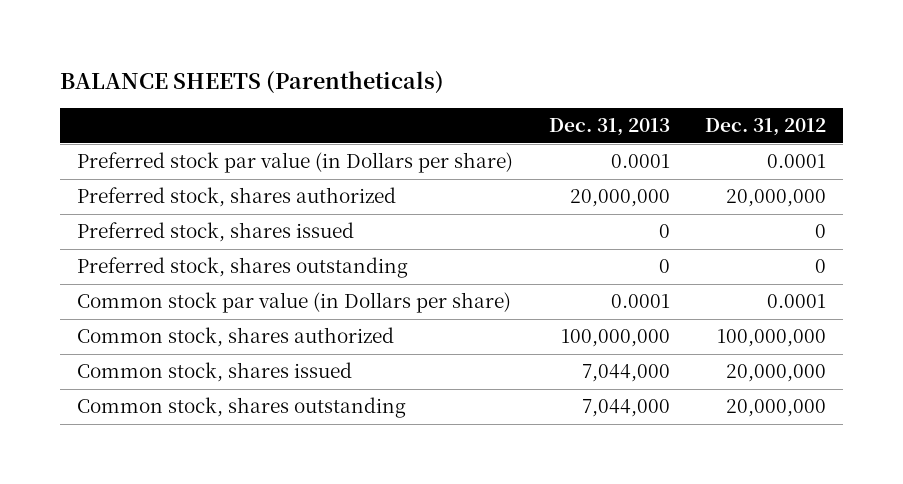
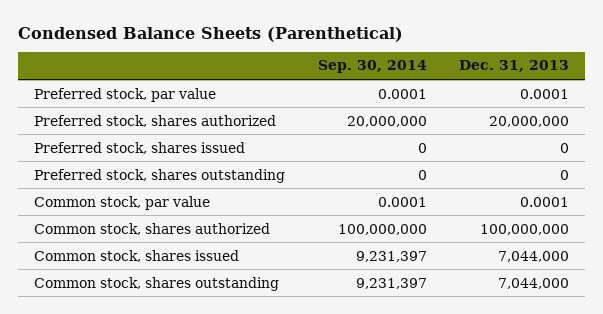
[59,71,444,95] BALANCE SHEETS (Parentheticals) -> [17,26,403,42] Condensed Balance Sheets (Parenthetical)
[704,118,826,137] Dec. 31, 2012 -> none
none -> [317,60,427,74] Sep. 30, 2014
[77,152,514,174] Preferred stock par value (in Dollars per share) -> [34,87,217,102] Preferred stock, par value
[77,292,512,314] Common stock par value (in Dollars per share) -> [34,195,211,210] Common stock, par value

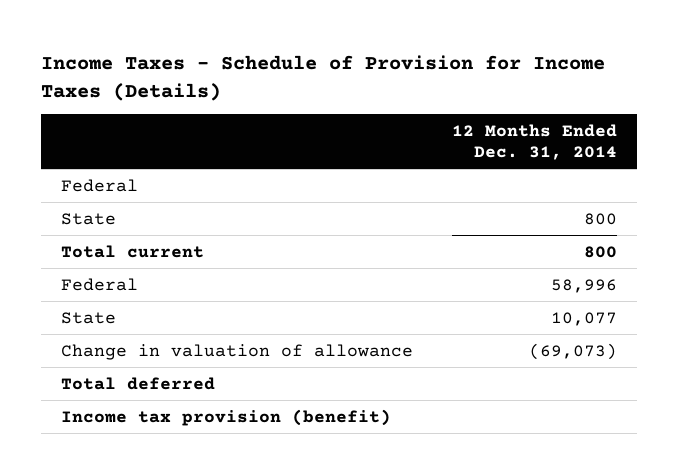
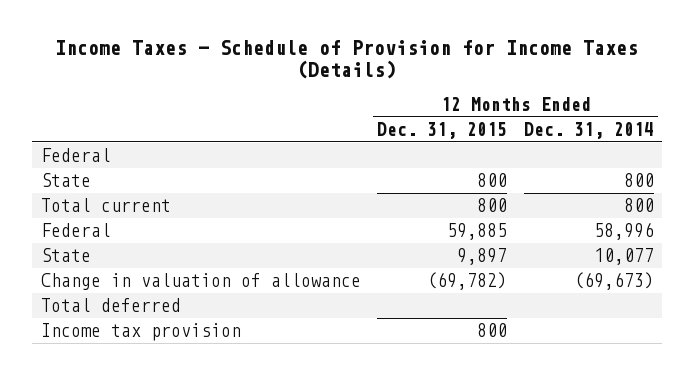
none -> [377,122,508,140] Dec. 31, 2015
[529,342,618,360] (69,073) -> [573,272,654,291] (69,673)
[61,408,392,426] Income tax provision (benefit) -> [40,323,241,342] Income tax provision

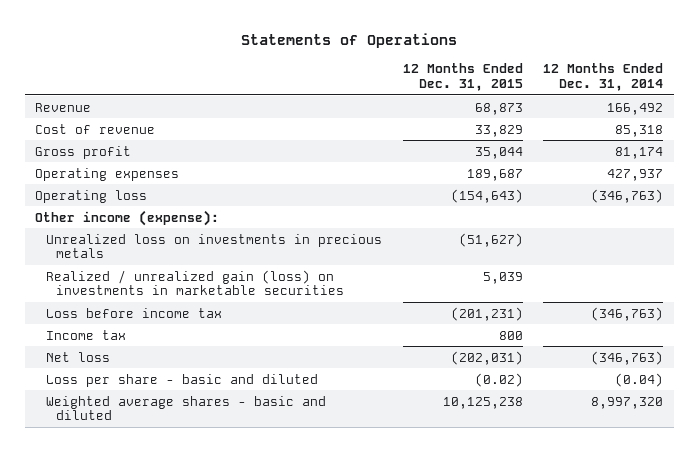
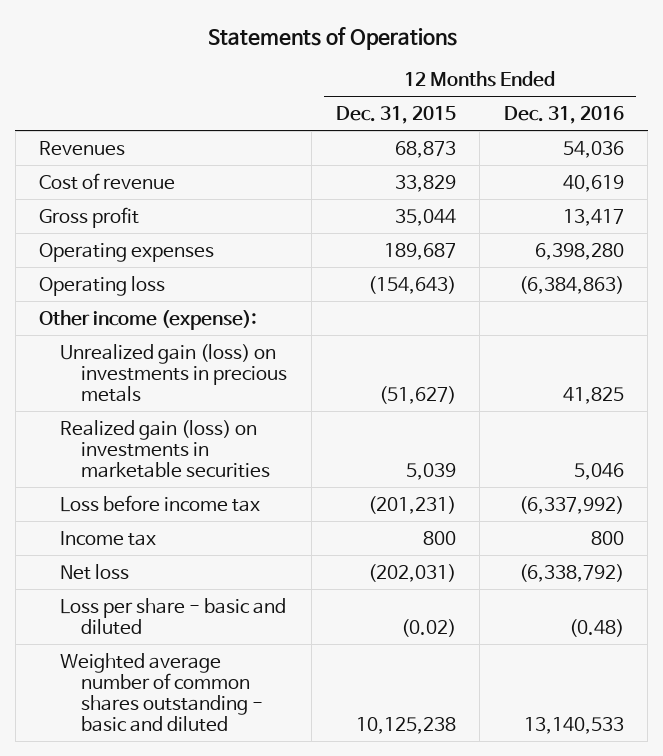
[543,63,664,92] 12 Months Ended Dec. 31, 2014 -> none
none -> [503,105,624,124] Dec. 31, 2016
[35,102,92,112] Revenue -> [39,140,126,156] Revenues
[45,233,382,259] Unrealized loss on investments in precious metals -> [60,343,288,402] Unrealized gain (loss) on investments in precious metals
[45,269,345,296] Realized / unrealized gain (loss) on investments in marketable securities -> [60,419,271,478] Realized gain (loss) on investments in marketable securities
[45,395,326,421] Weighted average shares - basic and diluted -> [60,652,264,733] Weighted average number of common shares outstanding - basic and diluted

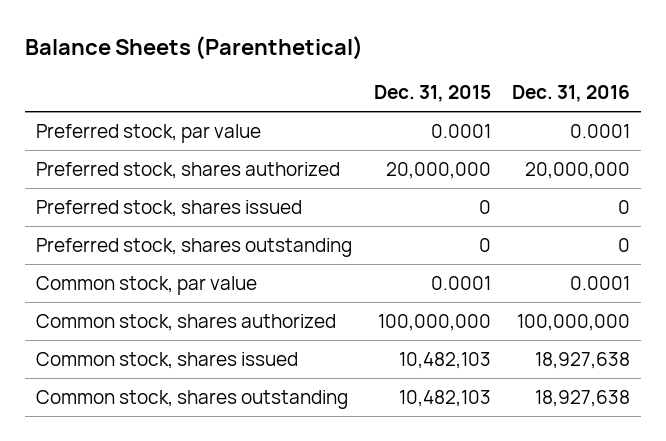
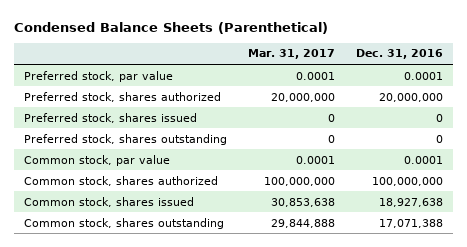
[25,35,364,60] Balance Sheets (Parenthetical) -> [14,21,329,34] Condensed Balance Sheets (Parenthetical)
[373,85,491,103] Dec. 31, 2015 -> none
none -> [248,49,336,60] Mar. 31, 2017
[535,389,631,407] 18,927,638 -> [378,218,443,228] 17,071,388

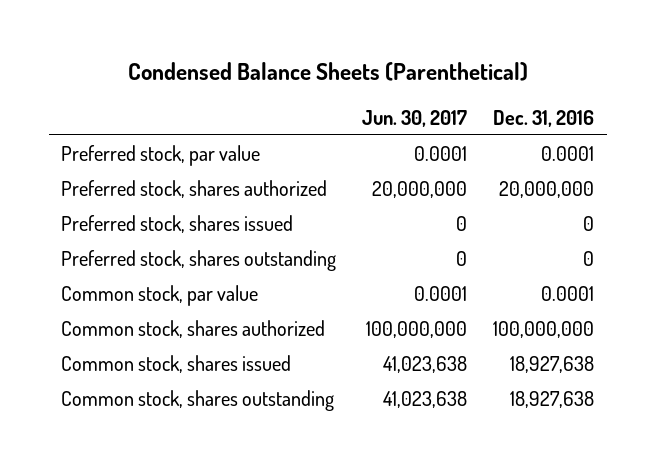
[248,49,336,60] Mar. 31, 2017 -> none
none -> [362,109,468,127] Jun. 30, 2017
[378,218,443,228] 17,071,388 -> [510,390,595,408] 18,927,638

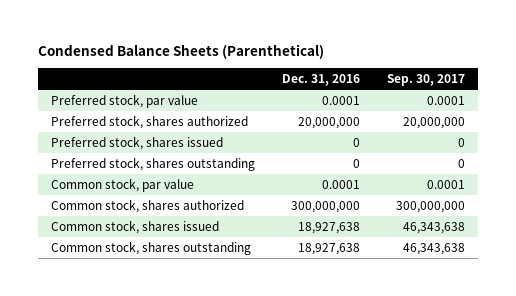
[362,109,468,127] Jun. 30, 2017 -> none
none -> [386,73,465,86] Sep. 30, 2017
[493,320,595,338] 100,000,000 -> [291,200,361,213] 300,000,000

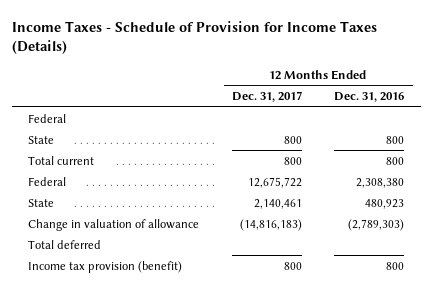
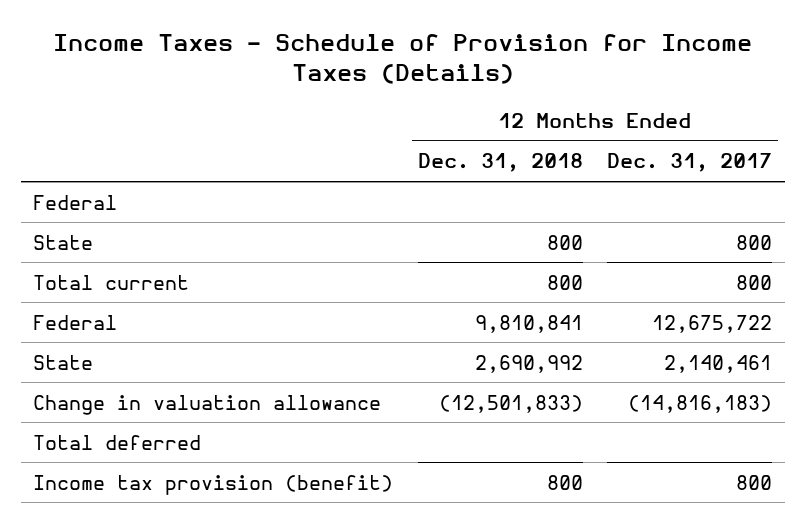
[334,92,405,103] Dec. 31, 2016 -> none
none -> [417,153,583,173] Dec. 31, 2018
[28,218,200,231] Change in valuation of allowance -> [33,394,382,415] Change in valuation allowance

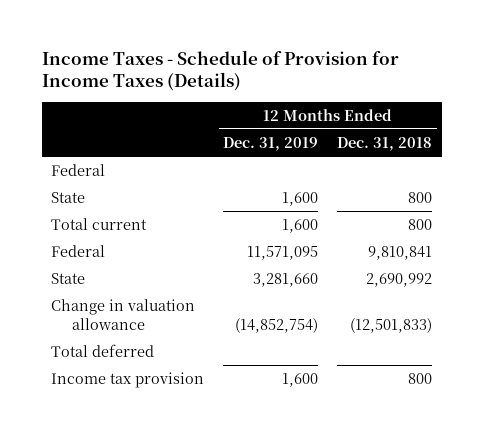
[607,153,773,173] Dec. 31, 2017 -> none
none -> [223,136,319,151] Dec. 31, 2019
[33,474,394,495] Income tax provision (benefit) -> [51,371,205,388] Income tax provision

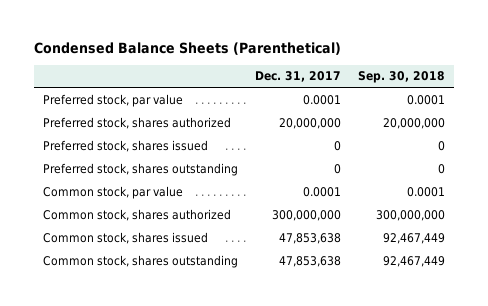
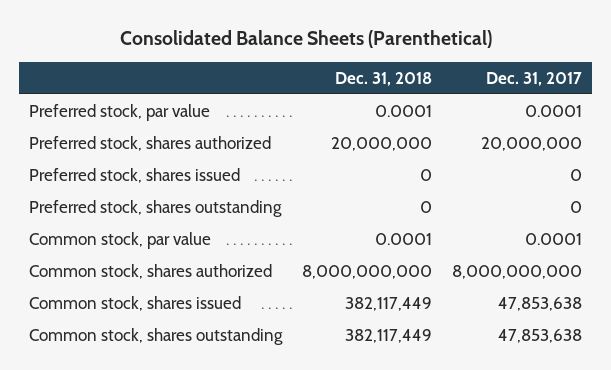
[34,41,342,55] Condensed Balance Sheets (Parenthetical) -> [119,30,492,49] Consolidated Balance Sheets (Parenthetical)
[357,71,445,84] Sep. 30, 2018 -> none
none -> [335,71,433,86] Dec. 31, 2018
[271,209,341,221] 300,000,000 -> [452,264,583,279] 8,000,000,000

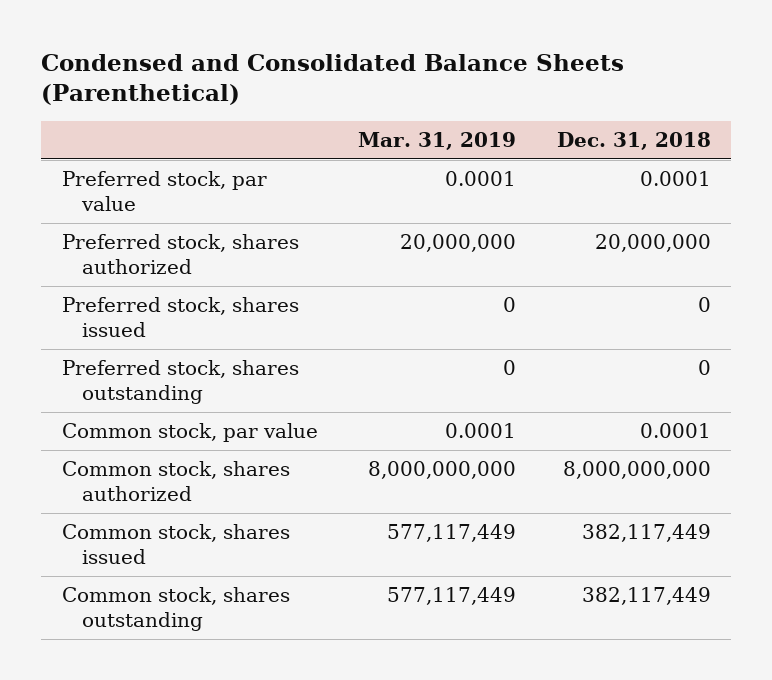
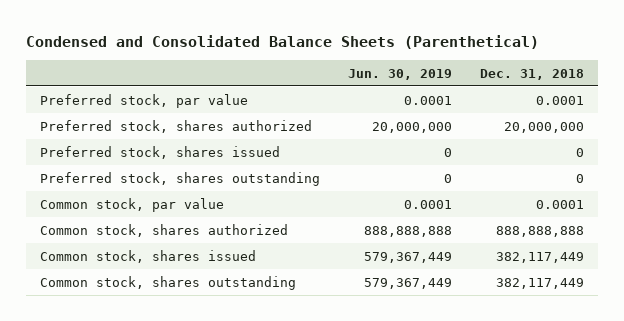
[358,131,517,150] Mar. 31, 2019 -> none
none -> [347,68,452,80] Jun. 30, 2019
[562,461,711,480] 8,000,000,000 -> [495,225,584,237] 888,888,888

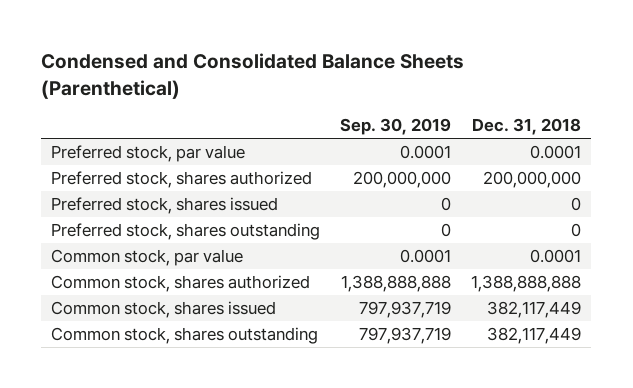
[347,68,452,80] Jun. 30, 2019 -> none
none -> [340,117,452,135] Sep. 30, 2019
[503,121,584,133] 20,000,000 -> [483,171,582,189] 200,000,000
[495,225,584,237] 888,888,888 -> [471,275,582,293] 1,388,888,888

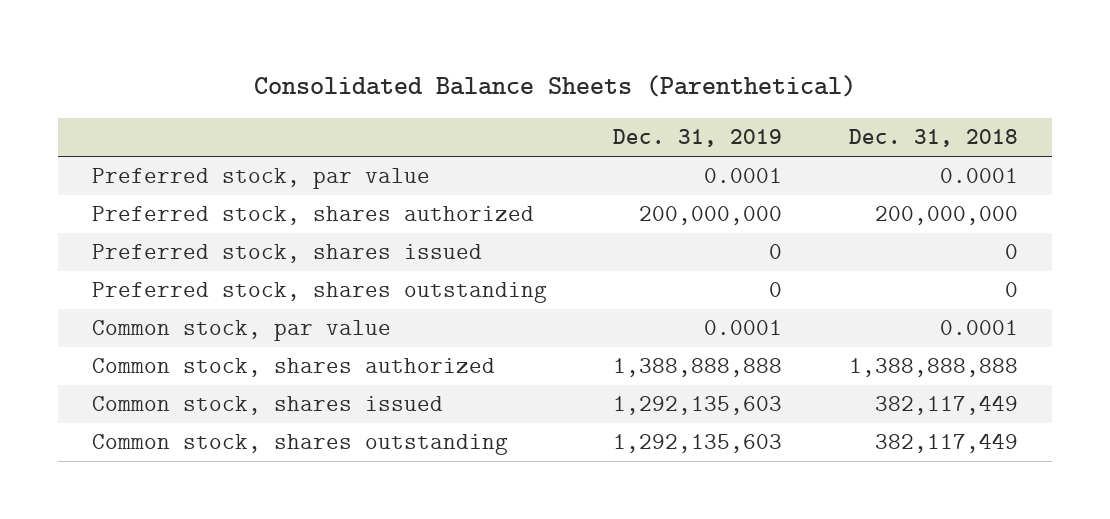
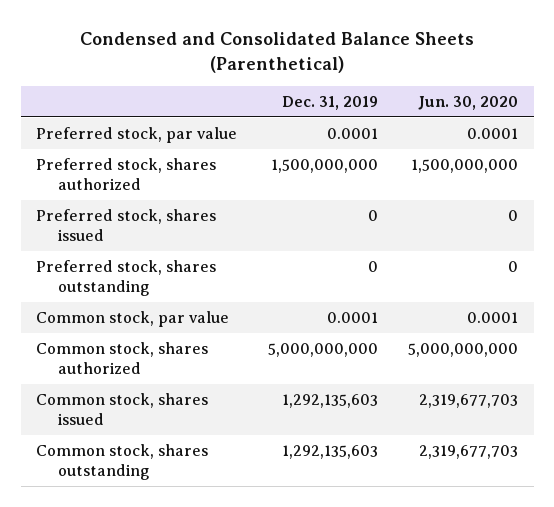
[253,75,856,98] Consolidated Balance Sheets (Parenthetical) -> [80,32,475,73] Condensed and Consolidated Balance Sheets (Parenthetical)
[849,129,1019,148] Dec. 31, 2018 -> none
none -> [418,95,519,110] Jun. 30, 2020
[639,206,783,226] 200,000,000 -> [270,159,378,174] 1,500,000,000
[613,358,783,378] 1,388,888,888 -> [267,343,378,358] 5,000,000,000

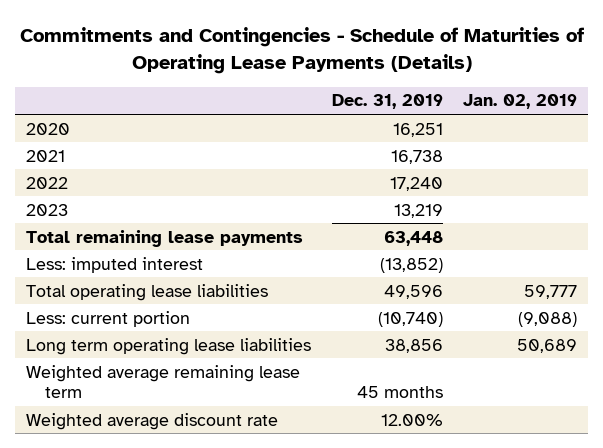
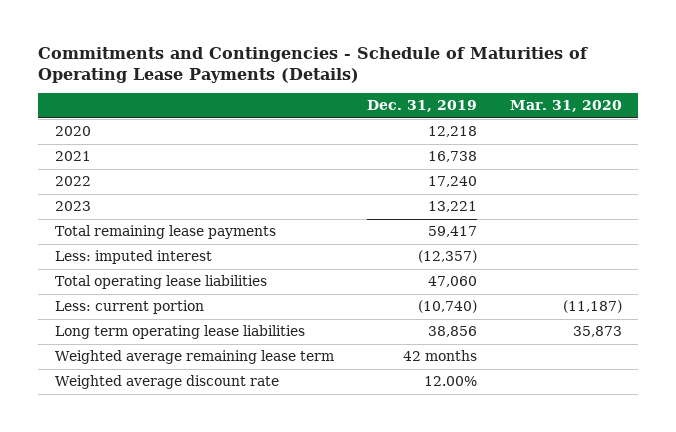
[463,94,578,110] Jan. 02, 2019 -> none
none -> [509,100,622,113] Mar. 31, 2020
[392,122,443,137] 16,251 -> [427,126,477,138] 12,218
[393,203,443,218] 13,219 -> [427,201,477,213] 13,221
[383,230,443,246] 63,448 -> [427,226,477,238] 59,417
[379,257,443,273] (13,852) -> [417,250,477,264] (12,357)
[383,284,443,299] 49,596 -> [427,276,477,288] 47,060
[356,386,443,399] 45 months -> [402,350,477,362] 42 months

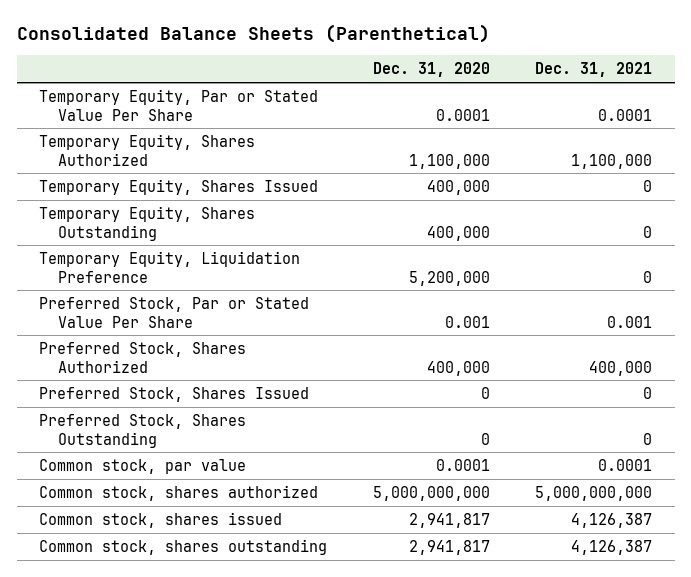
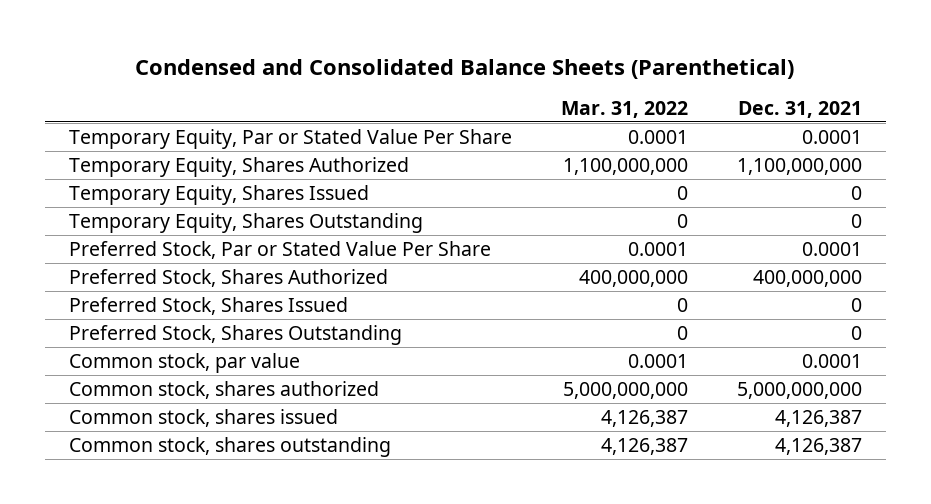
[16,24,490,44] Consolidated Balance Sheets (Parenthetical) -> [135,58,795,79] Condensed and Consolidated Balance Sheets (Parenthetical)
[372,62,490,78] Dec. 31, 2020 -> none
none -> [560,100,688,118] Mar. 31, 2022
[570,153,652,169] 1,100,000 -> [736,157,862,175] 1,100,000,000
[39,251,301,283] Temporary Equity, Liquidation Preference -> none
[606,315,652,328] 0.001 -> [801,241,862,256] 0.0001
[588,360,652,376] 400,000 -> [752,269,862,287] 400,000,000

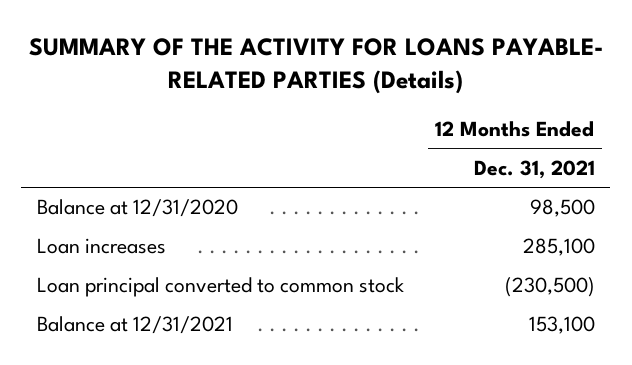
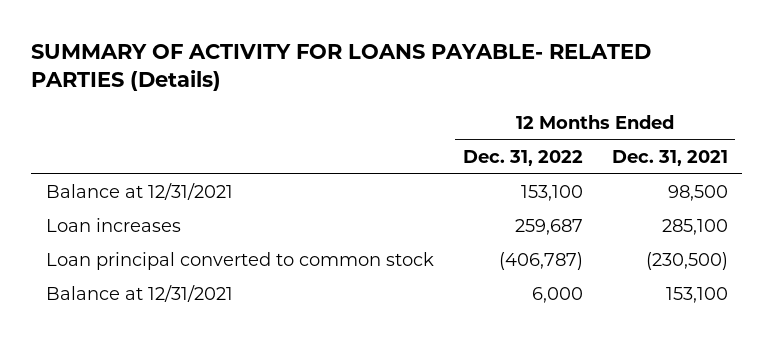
[28,37,603,95] SUMMARY OF THE ACTIVITY FOR LOANS PAYABLE- RELATED PARTIES (Details) -> [31,44,652,92] SUMMARY OF ACTIVITY FOR LOANS PAYABLE- RELATED PARTIES (Details)
none -> [462,149,583,166] Dec. 31, 2022
[37,199,239,218] Balance at 12/31/2020 -> [45,183,233,201] Balance at 12/31/2021

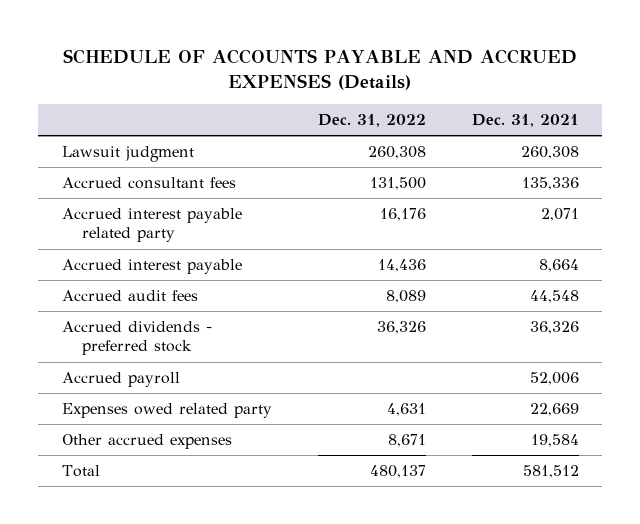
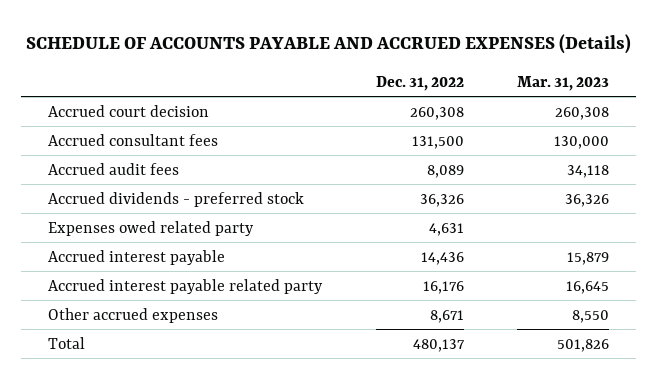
[471,114,579,128] Dec. 31, 2021 -> none
none -> [517,75,610,91] Mar. 31, 2023
[61,146,194,163] Lawsuit judgment -> [48,104,210,117] Accrued court decision
[61,372,180,388] Accrued payroll -> none
[61,259,242,275] Accrued interest payable -> [48,249,226,265] Accrued interest payable
[61,208,242,243] Accrued interest payable related party -> [48,278,324,294] Accrued interest payable related party

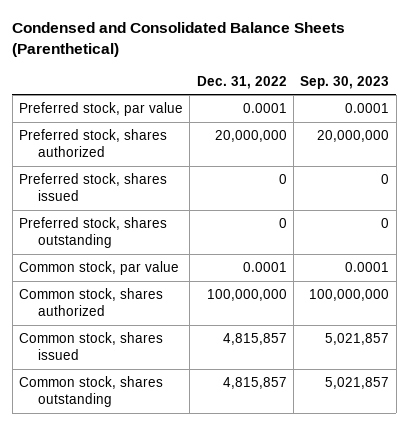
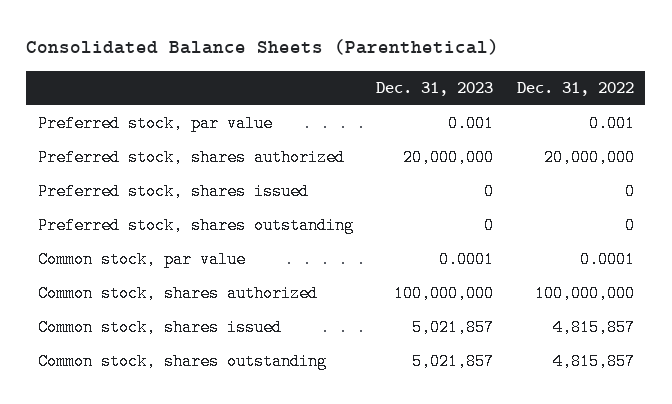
[12,21,346,57] Condensed and Consolidated Balance Sheets (Parenthetical) -> [26,39,500,56] Consolidated Balance Sheets (Parenthetical)
[300,75,390,89] Sep. 30, 2023 -> none
none -> [376,82,494,97] Dec. 31, 2023
[242,103,287,114] 0.0001 -> [588,115,635,133] 0.001

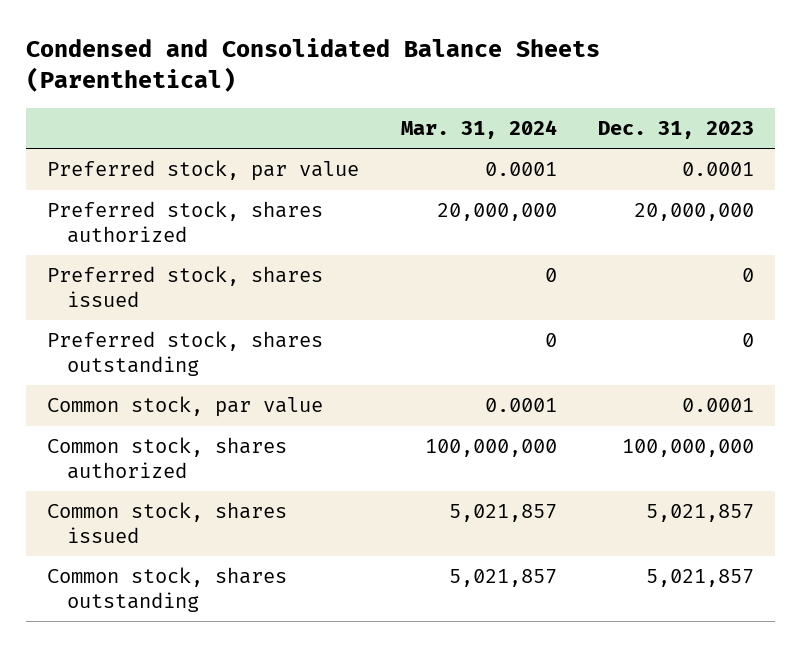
[26,39,500,56] Consolidated Balance Sheets (Parenthetical) -> [26,38,601,92] Condensed and Consolidated Balance Sheets (Parenthetical)
[516,82,634,97] Dec. 31, 2022 -> none
none -> [400,119,557,139] Mar. 31, 2024
[448,115,495,133] 0.001 -> [681,162,754,177] 0.0001

